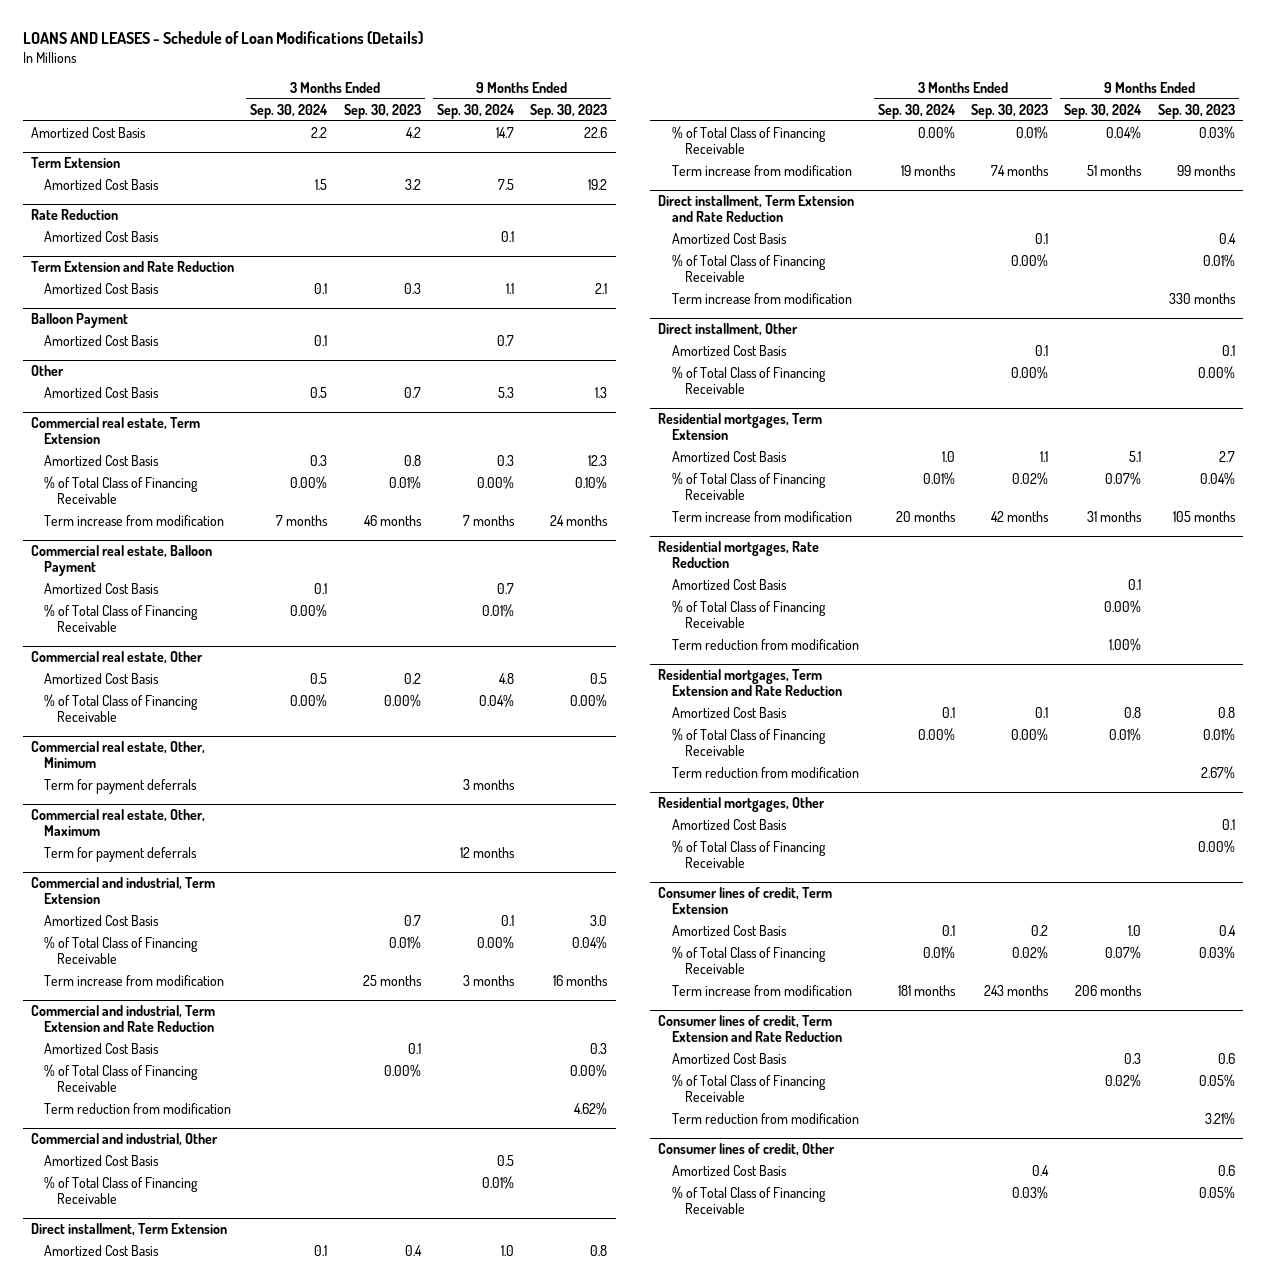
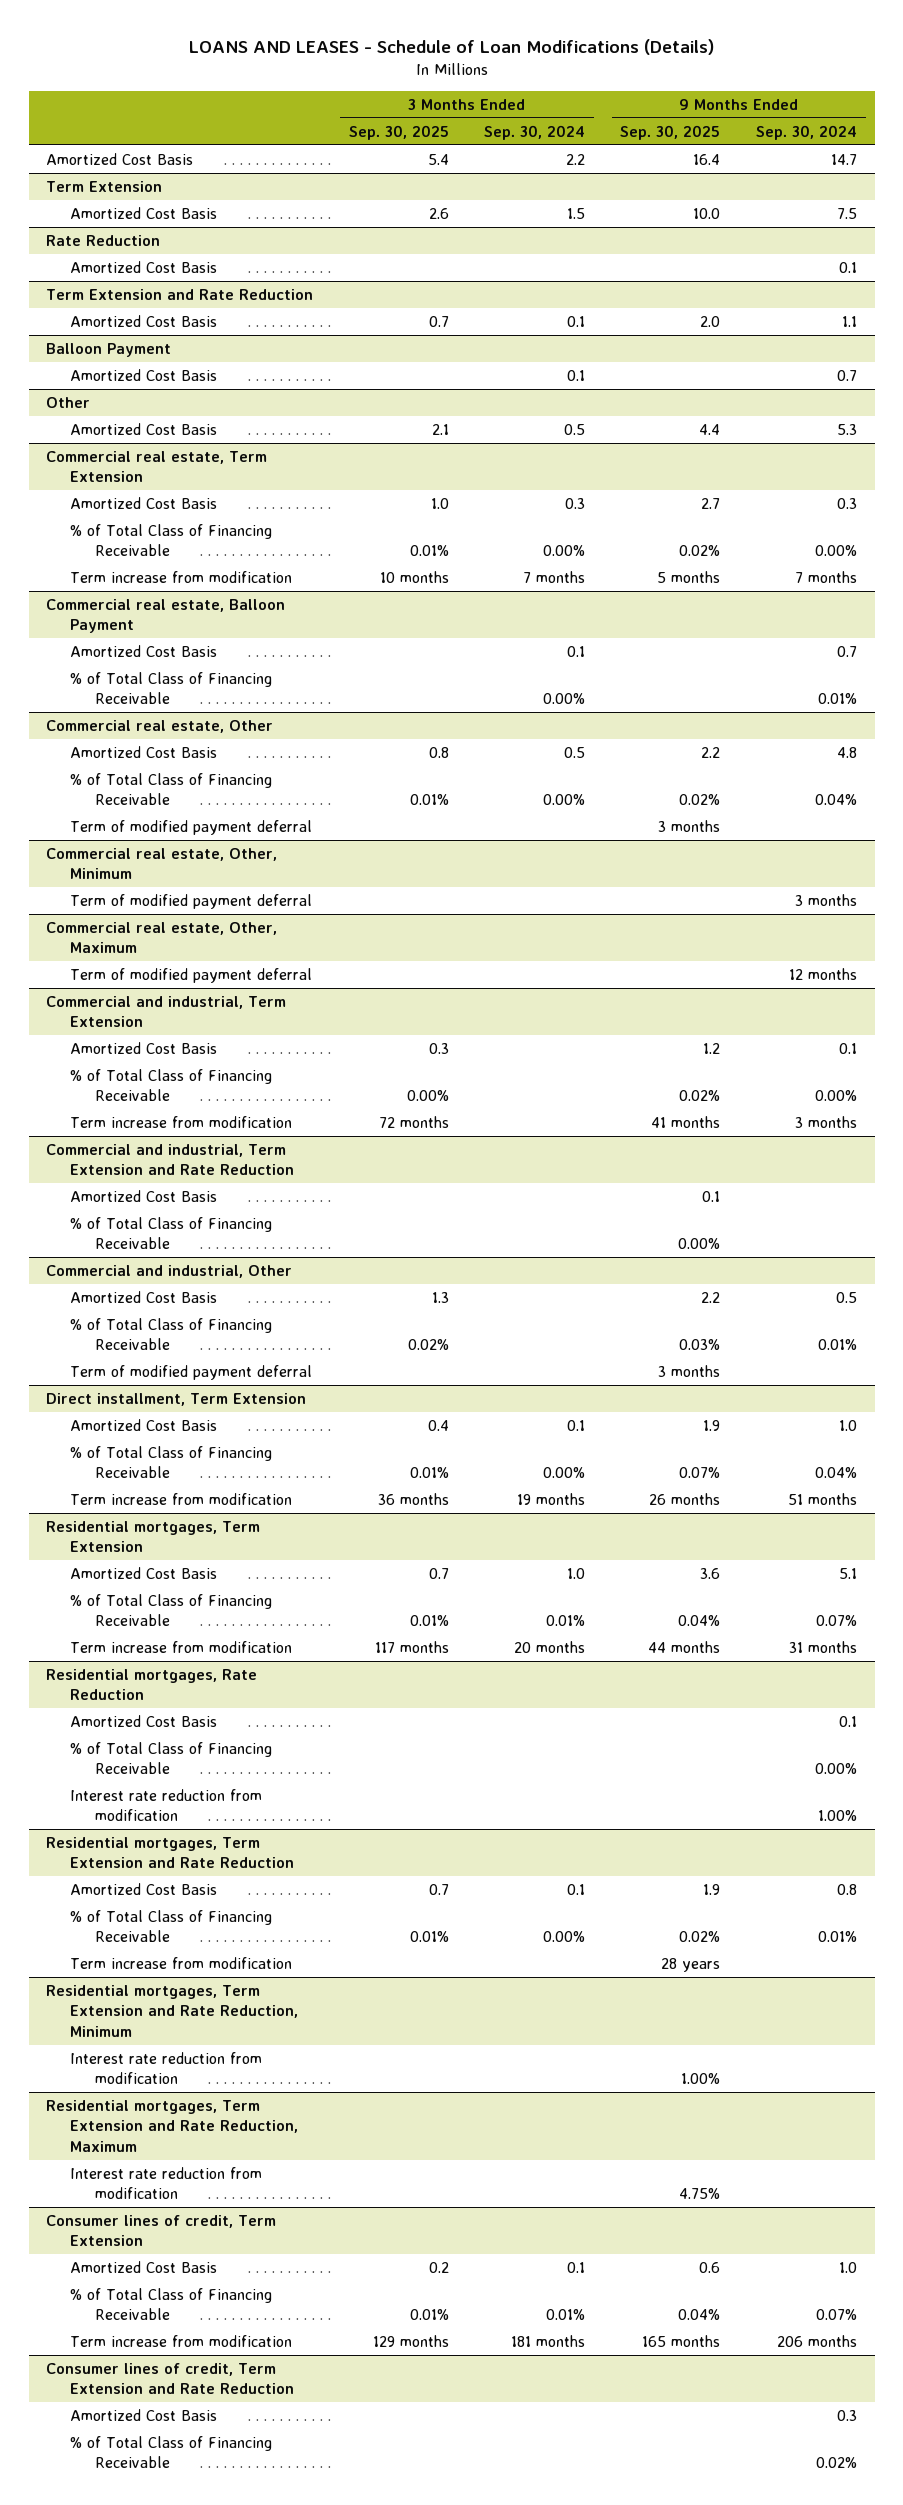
[343,103,421,119] Sep. 30, 2023 -> none
[530,103,608,119] Sep. 30, 2023 -> none
none -> [348,124,449,140] Sep. 30, 2025
none -> [620,124,721,140] Sep. 30, 2025
none -> [70,819,313,835] Term of modified payment deferral
[44,779,198,795] Term for payment deferrals -> [70,893,313,909] Term of modified payment deferral
[44,847,198,863] Term for payment deferrals -> [70,967,313,983] Term of modified payment deferral
[44,1103,232,1115] Term reduction from modification -> none
none -> [70,1364,313,1380] Term of modified payment deferral
[658,195,855,223] Direct installment, Term Extension and Rate Reduction -> none
[671,233,787,245] Amortized Cost Basis -> none
[671,254,826,283] % of Total Class of Financing Receivable -> none
[671,293,852,305] Term increase from modification -> none
[658,323,799,337] Direct installment, Other -> none
[671,345,787,357] Amortized Cost Basis -> none
[671,366,826,395] % of Total Class of Financing Receivable -> none
[671,639,859,651] Term reduction from modification -> [70,1788,263,1822] Interest rate reduction from modification
[658,797,826,813] Residential mortgages, Other -> none
[671,819,787,831] Amortized Cost Basis -> none
[671,840,826,869] % of Total Class of Financing Receivable -> none
none -> [70,1956,293,1969] Term increase from modification
none -> [46,1984,299,2037] Residential mortgages, Term Extension and Rate Reduction, Minimum
[671,767,859,779] Term reduction from modification -> [70,2051,263,2085] Interest rate reduction from modification
none -> [46,2099,299,2152] Residential mortgages, Term Extension and Rate Reduction, Maximum
none -> [70,2166,263,2200] Interest rate reduction from modification
[671,1113,859,1125] Term reduction from modification -> none
[658,1143,836,1157] Consumer lines of credit, Other -> none
[671,1165,787,1177] Amortized Cost Basis -> none
[671,1186,826,1215] % of Total Class of Financing Receivable -> none

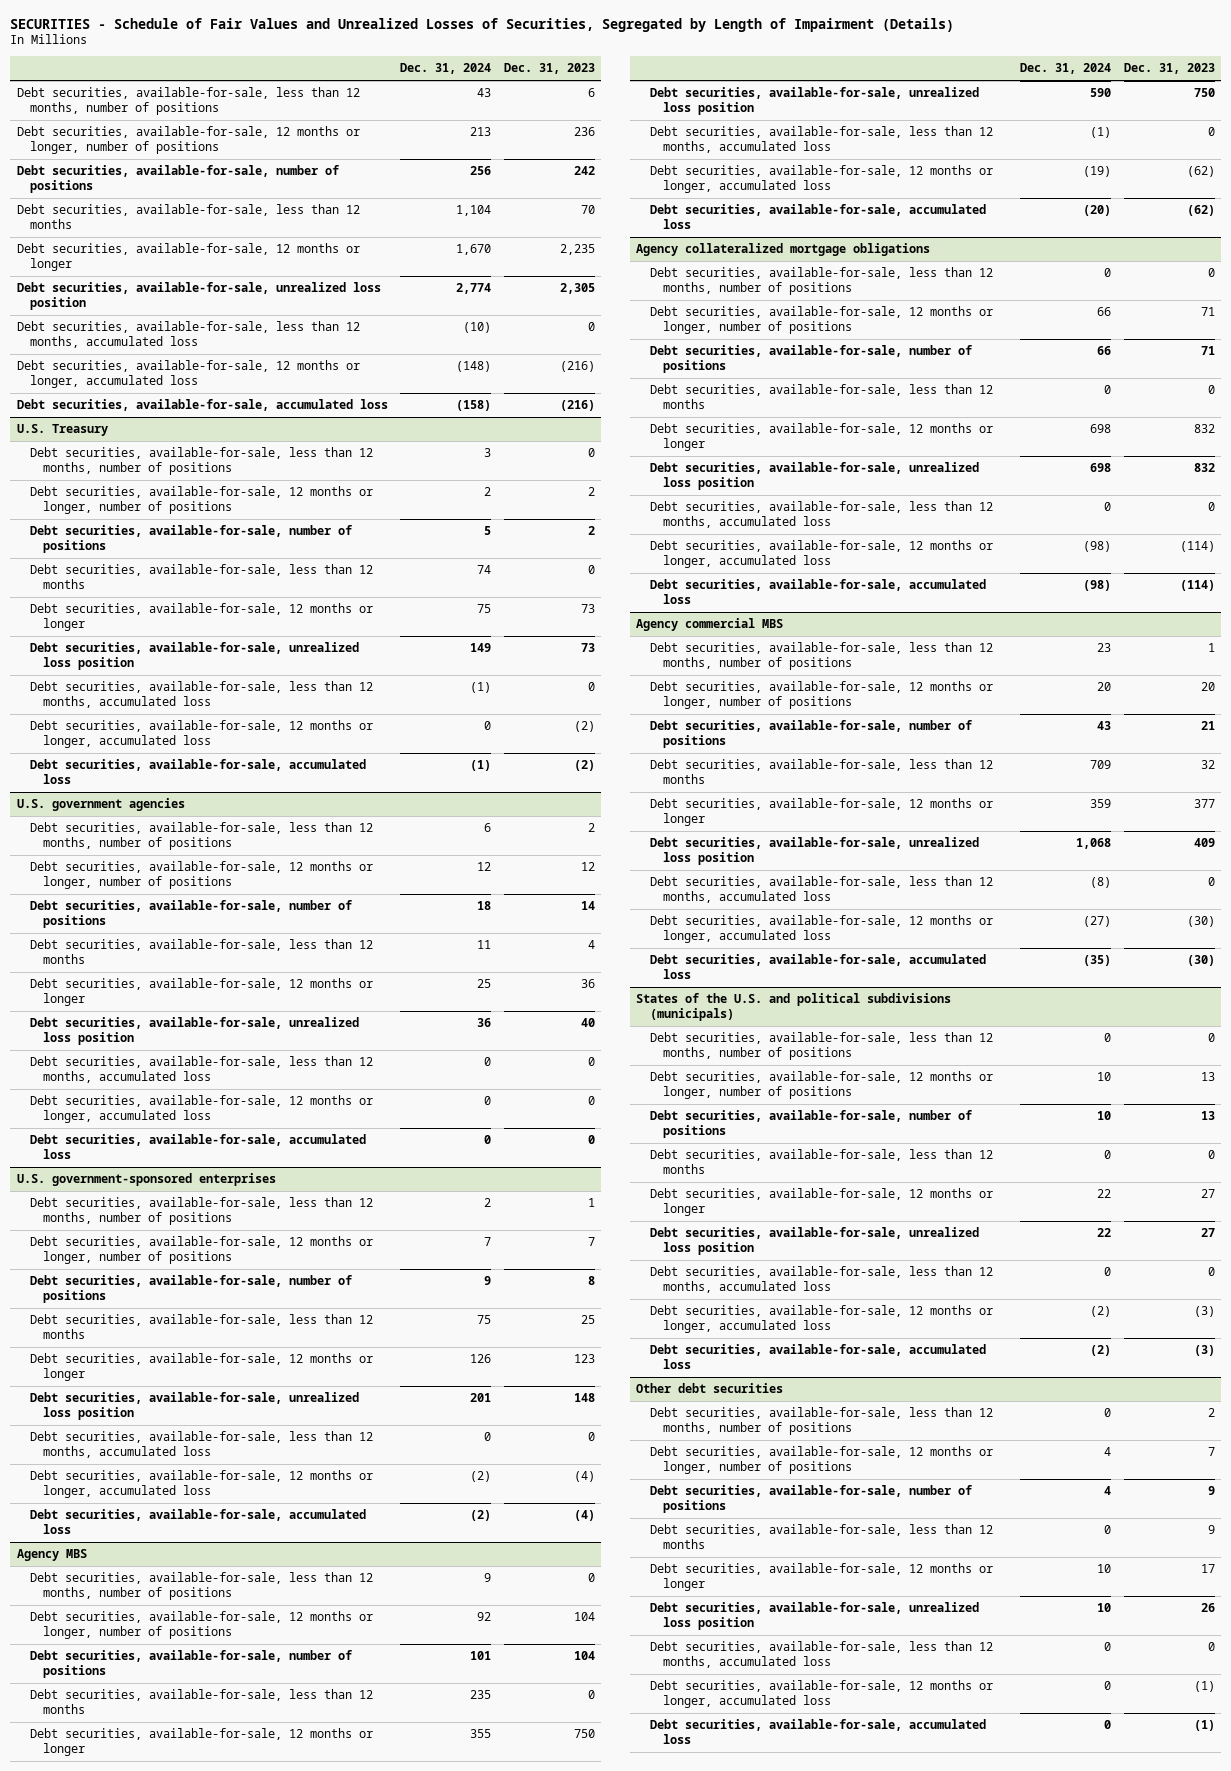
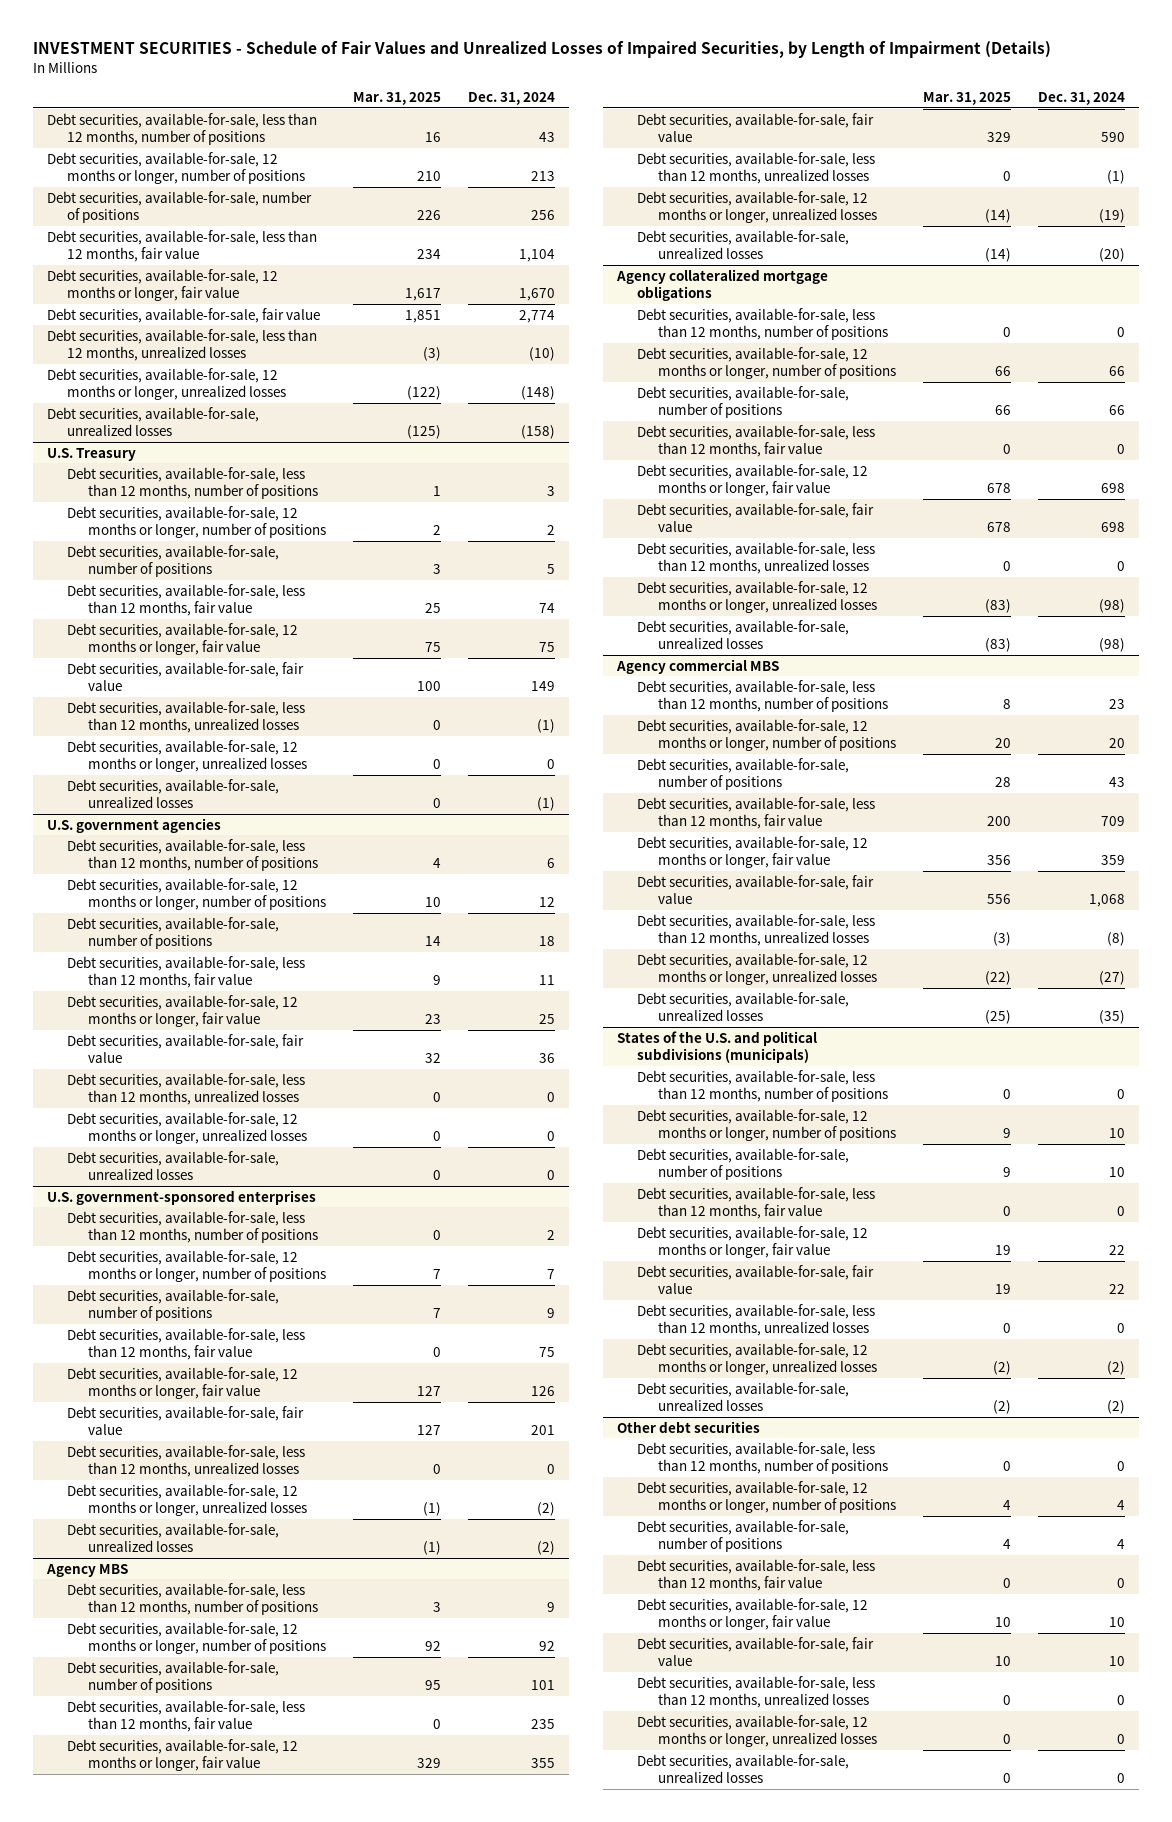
[10,17,955,32] SECURITIES - Schedule of Fair Values and Unrealized Losses of Securities, Segregated by Length of Impairment (Details) -> [33,41,1052,59] INVESTMENT SECURITIES - Schedule of Fair Values and Unrealized Losses of Impaired Securities, by Length of Impairment (Details)
[503,63,595,75] Dec. 31, 2023 -> none
none -> [353,91,442,105] Mar. 31, 2025
[16,204,360,229] Debt securities, available-for-sale, less than 12 months -> [46,229,317,262] Debt securities, available-for-sale, less than 12 months, fair value
[16,243,360,271] Debt securities, available-for-sale, 12 months or longer -> [46,268,278,301] Debt securities, available-for-sale, 12 months or longer, fair value
[16,282,381,310] Debt securities, available-for-sale, unrealized loss position -> [46,307,320,323] Debt securities, available-for-sale, fair value
[16,321,360,348] Debt securities, available-for-sale, less than 12 months, accumulated loss -> [46,328,317,361] Debt securities, available-for-sale, less than 12 months, unrealized losses
[16,360,360,388] Debt securities, available-for-sale, 12 months or longer, accumulated loss -> [46,367,287,400] Debt securities, available-for-sale, 12 months or longer, unrealized losses
[16,399,388,412] Debt securities, available-for-sale, accumulated loss -> [46,406,259,436] Debt securities, available-for-sale, unrealized losses
[29,564,373,589] Debt securities, available-for-sale, less than 12 months -> [67,583,306,616] Debt securities, available-for-sale, less than 12 months, fair value
[29,603,373,631] Debt securities, available-for-sale, 12 months or longer -> [67,622,299,655] Debt securities, available-for-sale, 12 months or longer, fair value
[29,642,359,670] Debt securities, available-for-sale, unrealized loss position -> [67,661,305,691] Debt securities, available-for-sale, fair value
[29,681,373,708] Debt securities, available-for-sale, less than 12 months, accumulated loss -> [67,700,306,733] Debt securities, available-for-sale, less than 12 months, unrealized losses
[29,720,373,748] Debt securities, available-for-sale, 12 months or longer, accumulated loss -> [67,739,307,772] Debt securities, available-for-sale, 12 months or longer, unrealized losses
[29,759,366,784] Debt securities, available-for-sale, accumulated loss -> [67,778,280,808] Debt securities, available-for-sale, unrealized losses
[29,939,373,964] Debt securities, available-for-sale, less than 12 months -> [67,955,306,988] Debt securities, available-for-sale, less than 12 months, fair value
[29,978,373,1006] Debt securities, available-for-sale, 12 months or longer -> [67,994,299,1027] Debt securities, available-for-sale, 12 months or longer, fair value
[29,1017,359,1045] Debt securities, available-for-sale, unrealized loss position -> [67,1033,305,1063] Debt securities, available-for-sale, fair value
[29,1056,373,1083] Debt securities, available-for-sale, less than 12 months, accumulated loss -> [67,1072,306,1105] Debt securities, available-for-sale, less than 12 months, unrealized losses
[29,1095,373,1123] Debt securities, available-for-sale, 12 months or longer, accumulated loss -> [67,1111,307,1144] Debt securities, available-for-sale, 12 months or longer, unrealized losses
[29,1134,366,1159] Debt securities, available-for-sale, accumulated loss -> [67,1150,280,1180] Debt securities, available-for-sale, unrealized losses
[29,1314,373,1339] Debt securities, available-for-sale, less than 12 months -> [67,1327,306,1360] Debt securities, available-for-sale, less than 12 months, fair value
[29,1353,373,1381] Debt securities, available-for-sale, 12 months or longer -> [67,1366,299,1399] Debt securities, available-for-sale, 12 months or longer, fair value
[29,1392,359,1420] Debt securities, available-for-sale, unrealized loss position -> [67,1405,305,1435] Debt securities, available-for-sale, fair value
[29,1431,373,1458] Debt securities, available-for-sale, less than 12 months, accumulated loss -> [67,1444,306,1477] Debt securities, available-for-sale, less than 12 months, unrealized losses
[29,1470,373,1498] Debt securities, available-for-sale, 12 months or longer, accumulated loss -> [67,1483,307,1516] Debt securities, available-for-sale, 12 months or longer, unrealized losses
[29,1509,366,1534] Debt securities, available-for-sale, accumulated loss -> [67,1522,280,1552] Debt securities, available-for-sale, unrealized losses
[29,1689,373,1714] Debt securities, available-for-sale, less than 12 months -> [67,1699,306,1732] Debt securities, available-for-sale, less than 12 months, fair value
[29,1728,373,1756] Debt securities, available-for-sale, 12 months or longer -> [67,1738,299,1771] Debt securities, available-for-sale, 12 months or longer, fair value
[649,87,979,115] Debt securities, available-for-sale, unrealized loss position -> [637,112,875,142] Debt securities, available-for-sale, fair value
[649,126,993,153] Debt securities, available-for-sale, less than 12 months, accumulated loss -> [637,151,876,184] Debt securities, available-for-sale, less than 12 months, unrealized losses
[649,165,993,193] Debt securities, available-for-sale, 12 months or longer, accumulated loss -> [637,190,877,223] Debt securities, available-for-sale, 12 months or longer, unrealized losses
[649,204,986,229] Debt securities, available-for-sale, accumulated loss -> [637,229,850,259] Debt securities, available-for-sale, unrealized losses
[649,384,993,409] Debt securities, available-for-sale, less than 12 months -> [637,424,876,457] Debt securities, available-for-sale, less than 12 months, fair value
[649,423,993,451] Debt securities, available-for-sale, 12 months or longer -> [637,463,869,496] Debt securities, available-for-sale, 12 months or longer, fair value
[649,462,979,490] Debt securities, available-for-sale, unrealized loss position -> [637,502,875,532] Debt securities, available-for-sale, fair value
[649,501,993,528] Debt securities, available-for-sale, less than 12 months, accumulated loss -> [637,541,876,574] Debt securities, available-for-sale, less than 12 months, unrealized losses
[649,540,993,568] Debt securities, available-for-sale, 12 months or longer, accumulated loss -> [637,580,877,613] Debt securities, available-for-sale, 12 months or longer, unrealized losses
[649,579,986,604] Debt securities, available-for-sale, accumulated loss -> [637,619,850,649] Debt securities, available-for-sale, unrealized losses
[649,759,993,784] Debt securities, available-for-sale, less than 12 months -> [637,796,876,829] Debt securities, available-for-sale, less than 12 months, fair value
[649,798,993,826] Debt securities, available-for-sale, 12 months or longer -> [637,835,869,868] Debt securities, available-for-sale, 12 months or longer, fair value
[649,837,979,865] Debt securities, available-for-sale, unrealized loss position -> [637,874,875,904] Debt securities, available-for-sale, fair value
[649,876,993,903] Debt securities, available-for-sale, less than 12 months, accumulated loss -> [637,913,876,946] Debt securities, available-for-sale, less than 12 months, unrealized losses
[649,915,993,943] Debt securities, available-for-sale, 12 months or longer, accumulated loss -> [637,952,877,985] Debt securities, available-for-sale, 12 months or longer, unrealized losses
[649,954,986,979] Debt securities, available-for-sale, accumulated loss -> [637,991,850,1021] Debt securities, available-for-sale, unrealized losses
[649,1149,993,1174] Debt securities, available-for-sale, less than 12 months -> [637,1186,876,1219] Debt securities, available-for-sale, less than 12 months, fair value
[649,1188,993,1216] Debt securities, available-for-sale, 12 months or longer -> [637,1225,869,1258] Debt securities, available-for-sale, 12 months or longer, fair value
[649,1227,979,1255] Debt securities, available-for-sale, unrealized loss position -> [637,1264,875,1294] Debt securities, available-for-sale, fair value
[649,1266,993,1293] Debt securities, available-for-sale, less than 12 months, accumulated loss -> [637,1303,876,1336] Debt securities, available-for-sale, less than 12 months, unrealized losses
[649,1305,993,1333] Debt securities, available-for-sale, 12 months or longer, accumulated loss -> [637,1342,877,1375] Debt securities, available-for-sale, 12 months or longer, unrealized losses
[649,1344,986,1369] Debt securities, available-for-sale, accumulated loss -> [637,1381,850,1411] Debt securities, available-for-sale, unrealized losses
[649,1524,993,1549] Debt securities, available-for-sale, less than 12 months -> [637,1558,876,1591] Debt securities, available-for-sale, less than 12 months, fair value
[649,1563,993,1591] Debt securities, available-for-sale, 12 months or longer -> [637,1597,869,1630] Debt securities, available-for-sale, 12 months or longer, fair value
[649,1602,979,1630] Debt securities, available-for-sale, unrealized loss position -> [637,1636,875,1666] Debt securities, available-for-sale, fair value
[649,1641,993,1668] Debt securities, available-for-sale, less than 12 months, accumulated loss -> [637,1675,876,1708] Debt securities, available-for-sale, less than 12 months, unrealized losses
[649,1680,993,1708] Debt securities, available-for-sale, 12 months or longer, accumulated loss -> [637,1714,877,1747] Debt securities, available-for-sale, 12 months or longer, unrealized losses
[649,1719,986,1744] Debt securities, available-for-sale, accumulated loss -> [637,1753,850,1783] Debt securities, available-for-sale, unrealized losses

